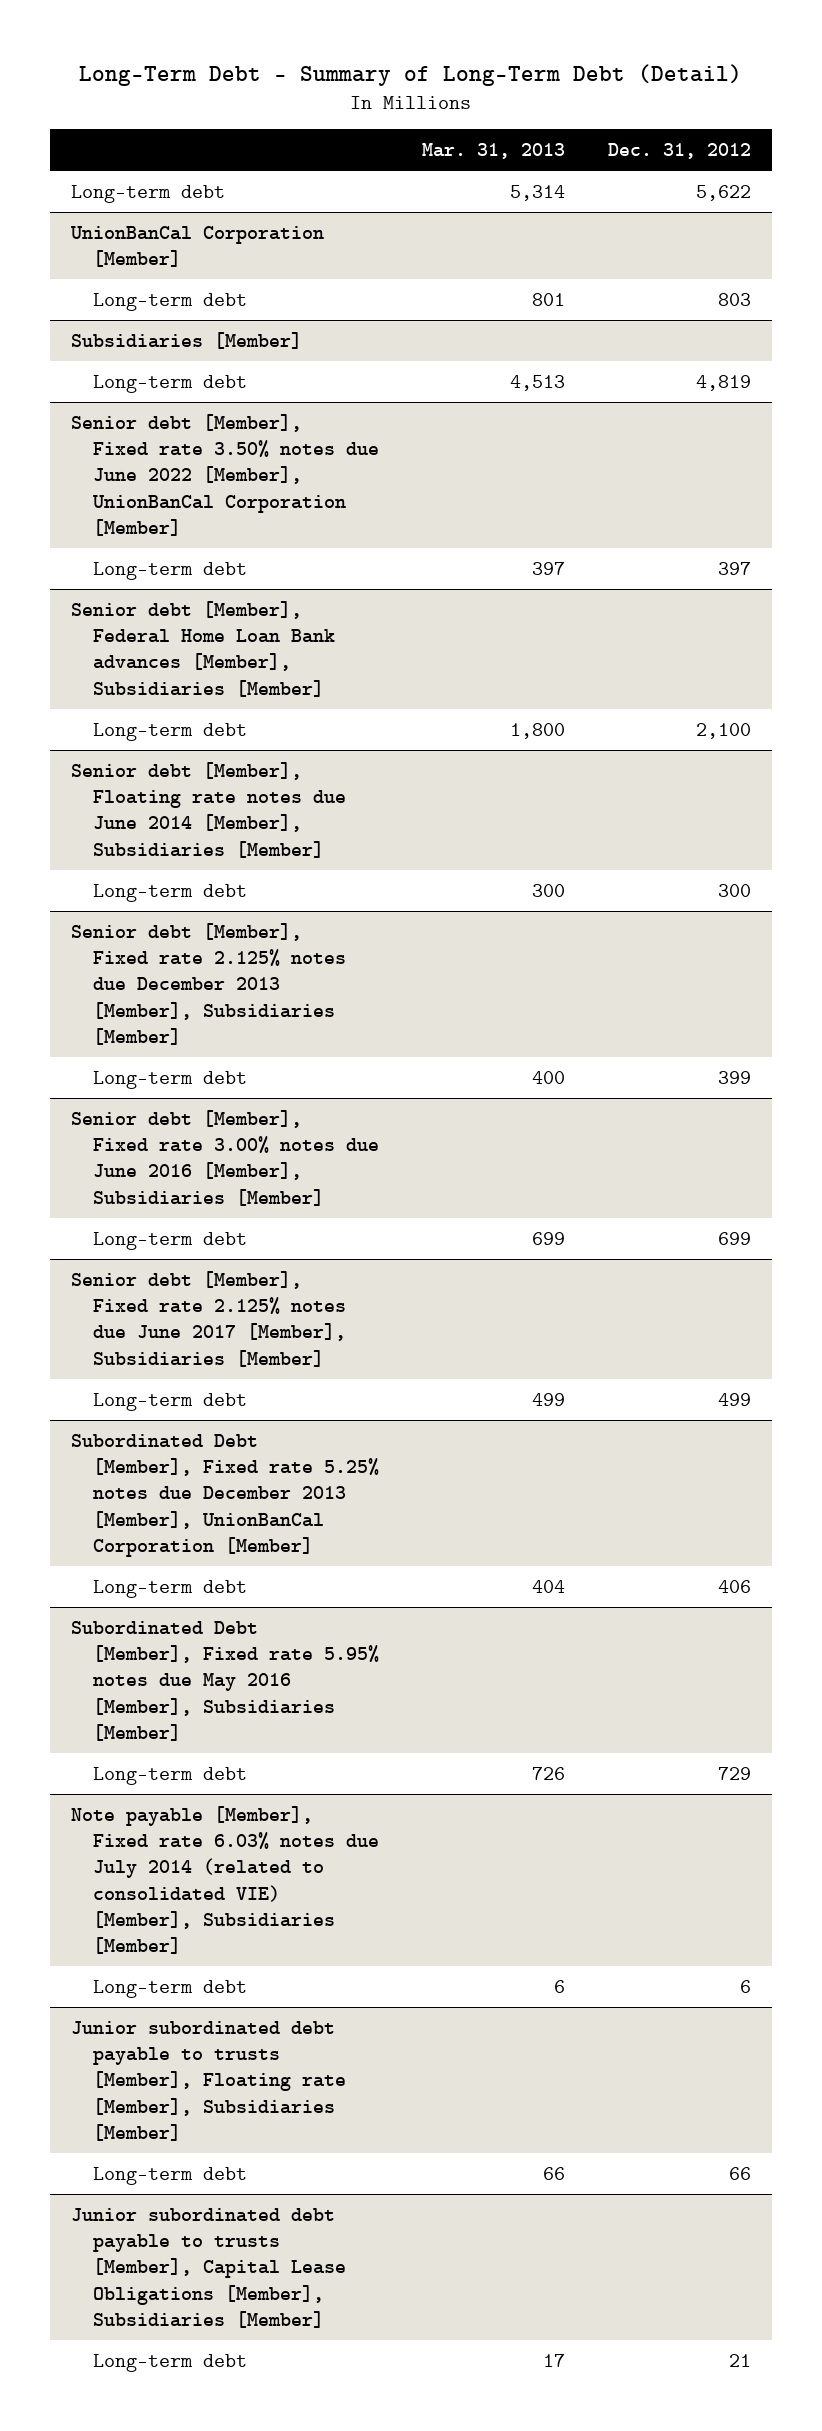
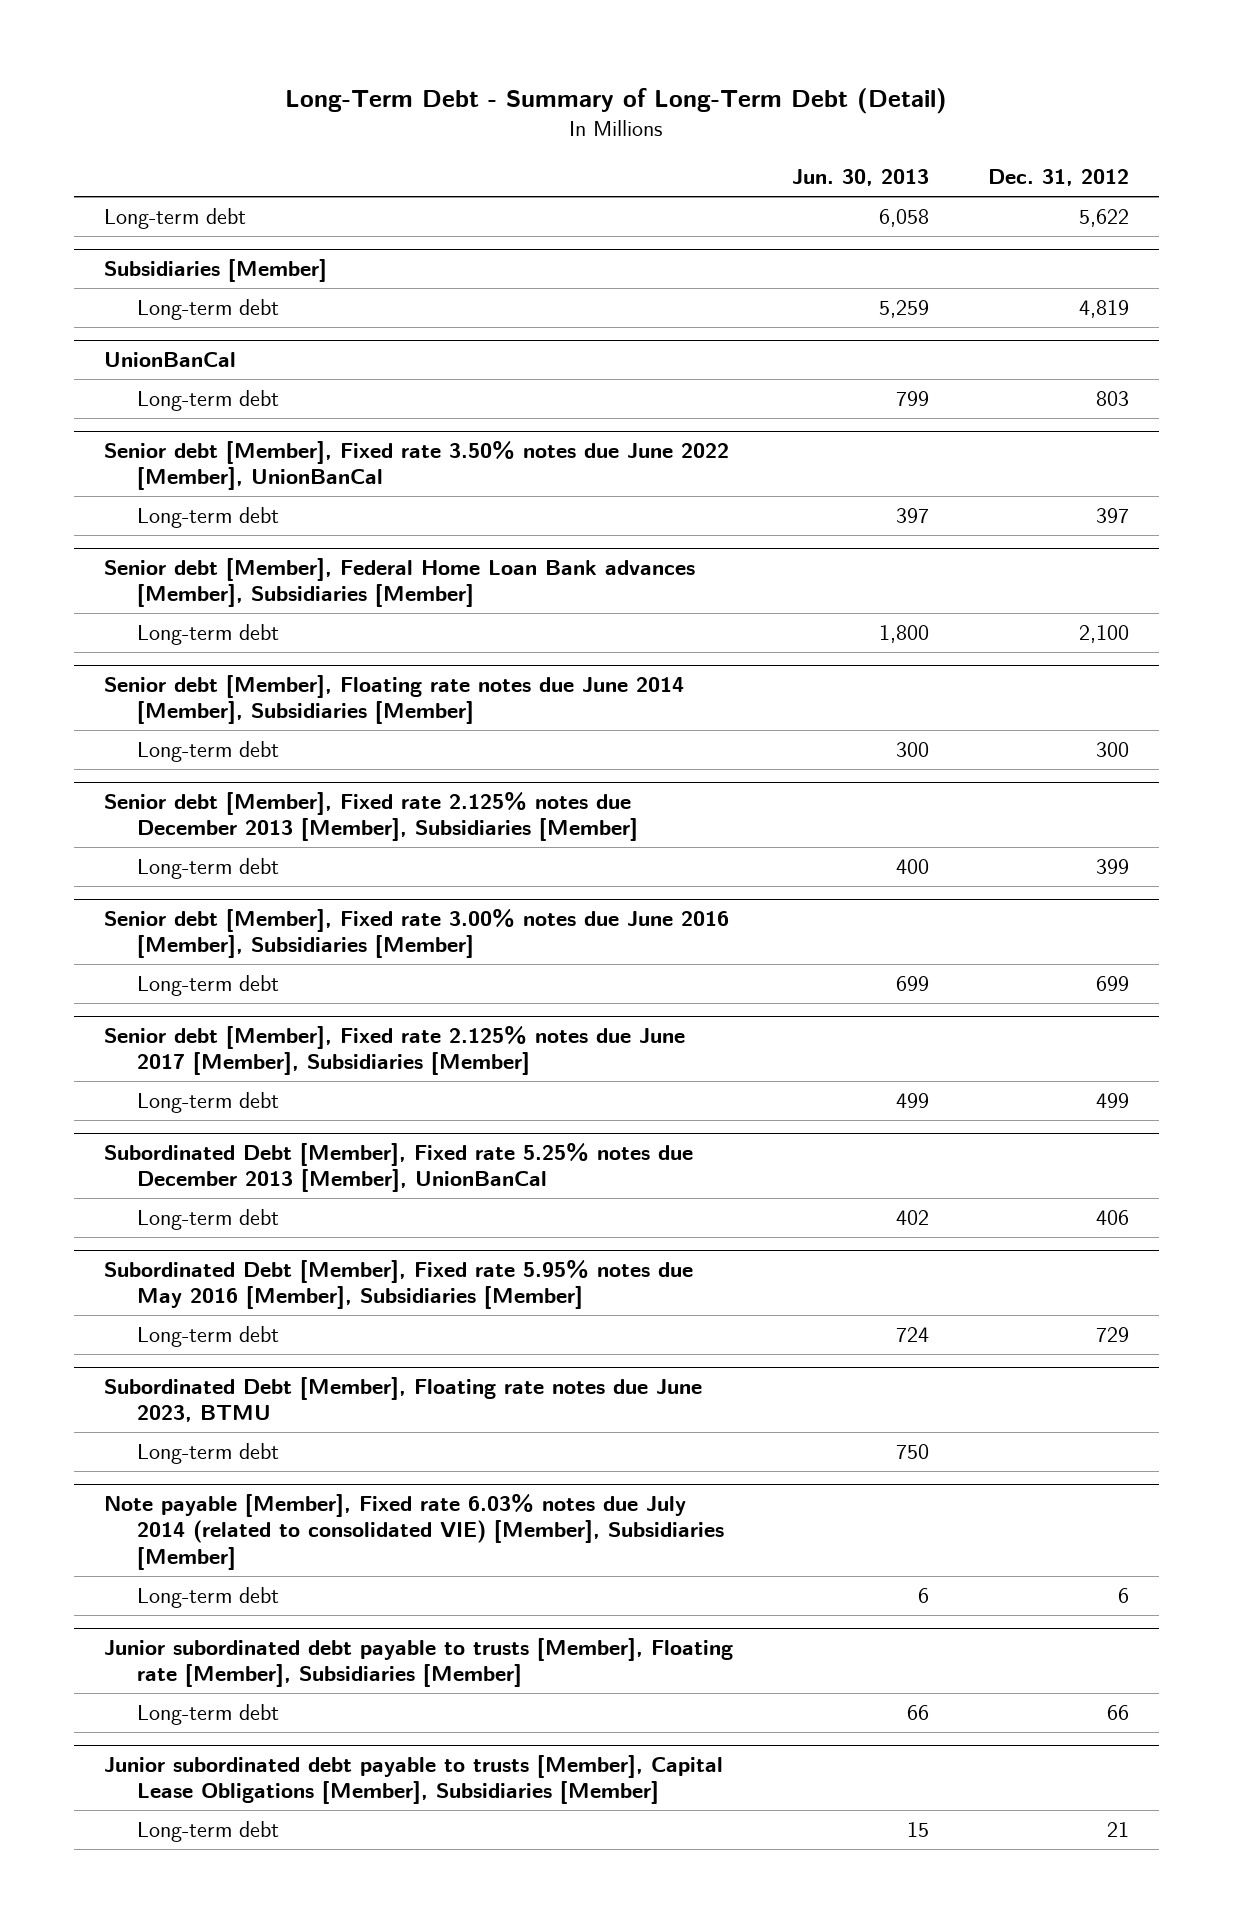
[421,143,565,160] Mar. 31, 2013 -> none
none -> [791,169,929,187] Jun. 30, 2013
[70,225,325,267] UnionBanCal Corporation [Member] -> none
[92,292,247,311] Long-term debt -> none
none -> [103,352,236,368] UnionBanCal
none -> [136,389,279,411] Long-term debt
[71,413,379,536] Senior debt [Member], Fixed rate 3.50% notes due June 2022 [Member], UnionBanCal Corporation [Member] -> [103,441,729,491] Senior debt [Member], Fixed rate 3.50% notes due June 2022 [Member], UnionBanCal
[71,1433,379,1557] Subordinated Debt [Member], Fixed rate 5.25% notes due December 2013 [Member], UnionBanCal Corporation [Member] -> [103,1143,693,1193] Subordinated Debt [Member], Fixed rate 5.25% notes due December 2013 [Member], UnionBanCal
none -> [103,1377,702,1423] Subordinated Debt [Member], Floating rate notes due June 2023, BTMU
none -> [136,1442,279,1464] Long-term debt

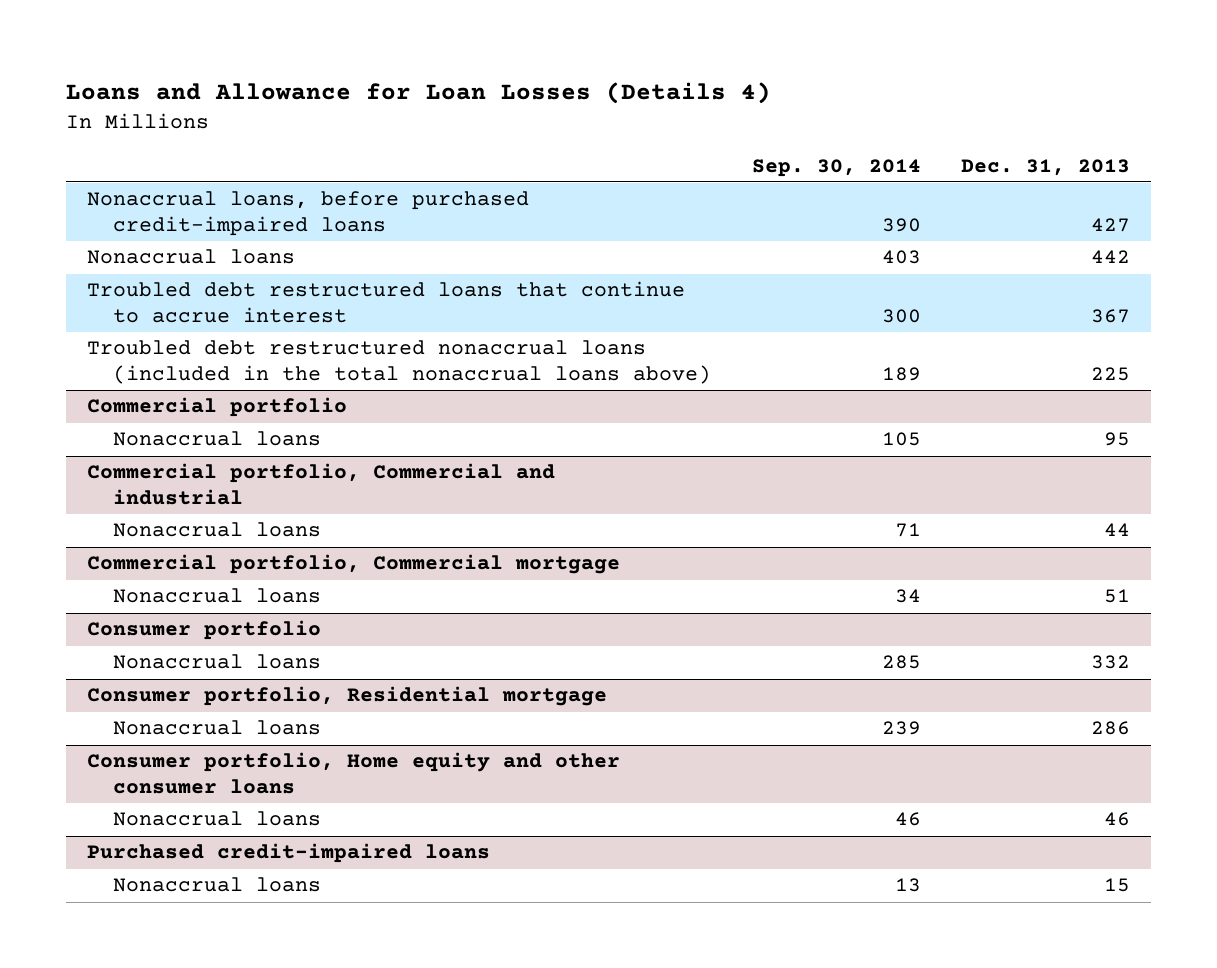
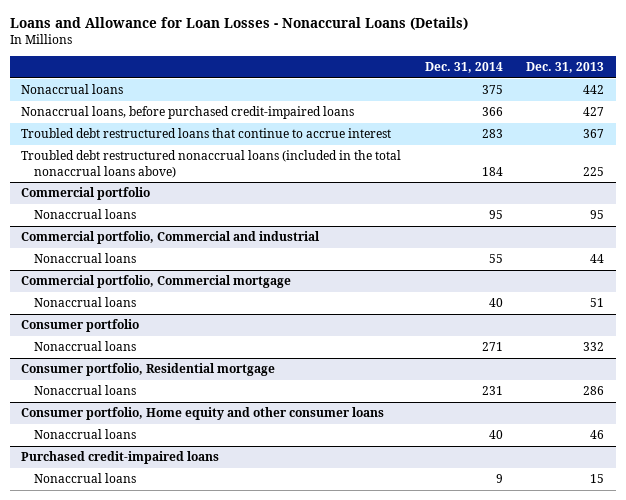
[66,82,772,105] Loans and Allowance for Loan Losses (Details 4) -> [9,17,468,31] Loans and Allowance for Loan Losses - Nonaccural Loans (Details)
[751,158,921,177] Sep. 30, 2014 -> none
none -> [424,62,503,74] Dec. 31, 2014
[86,191,529,236] Nonaccrual loans, before purchased credit-impaired loans -> [21,106,355,120] Nonaccrual loans, before purchased credit-impaired loans

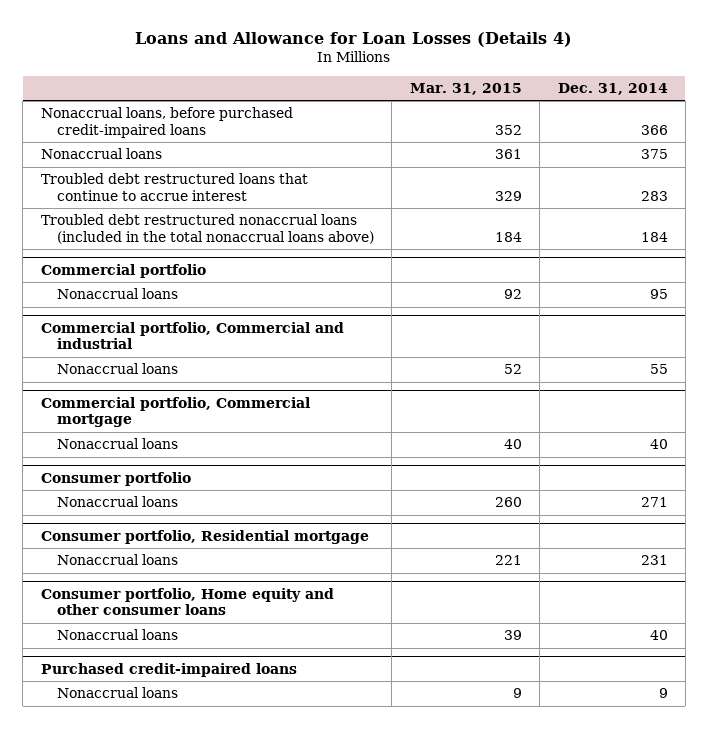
[9,17,468,31] Loans and Allowance for Loan Losses - Nonaccural Loans (Details) -> [135,31,573,47] Loans and Allowance for Loan Losses (Details 4)
[526,62,605,74] Dec. 31, 2013 -> none
none -> [409,82,522,95] Mar. 31, 2015
[21,84,124,95] Nonaccrual loans -> [40,148,162,160] Nonaccrual loans

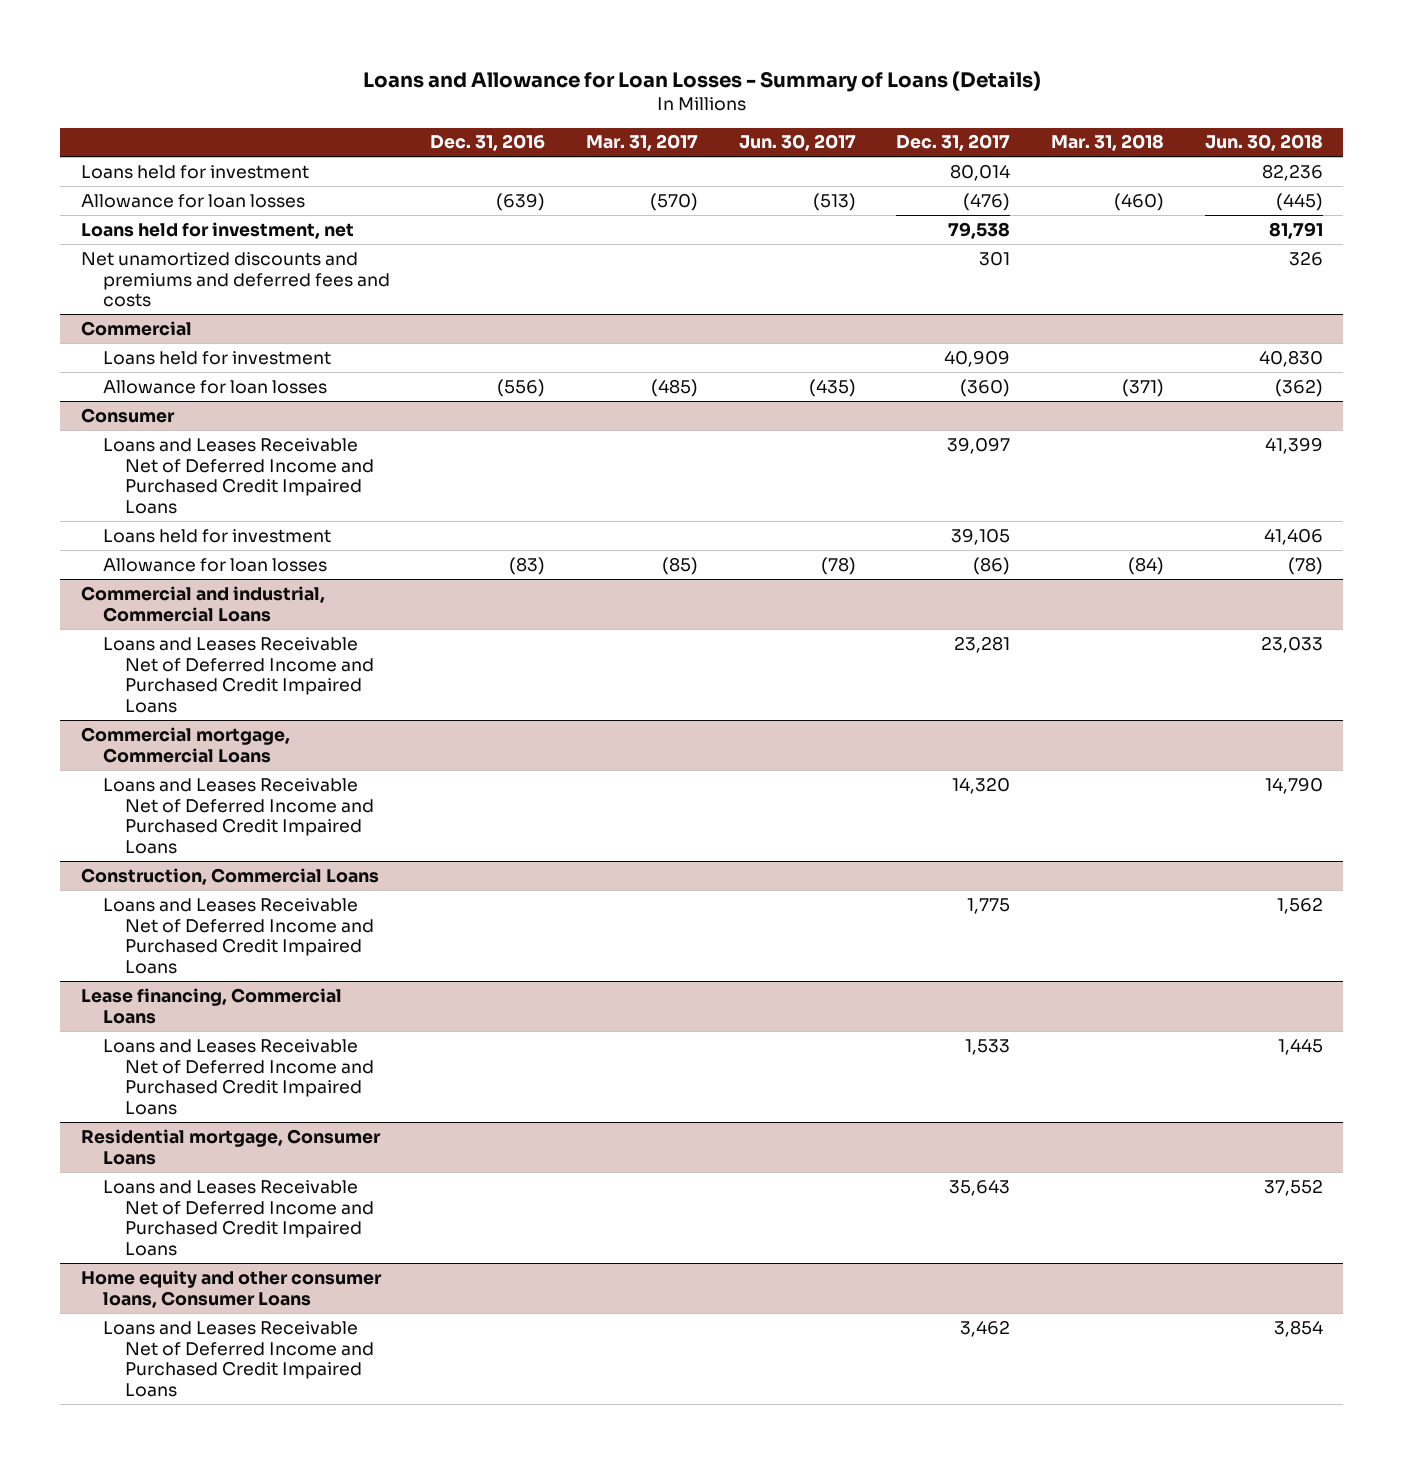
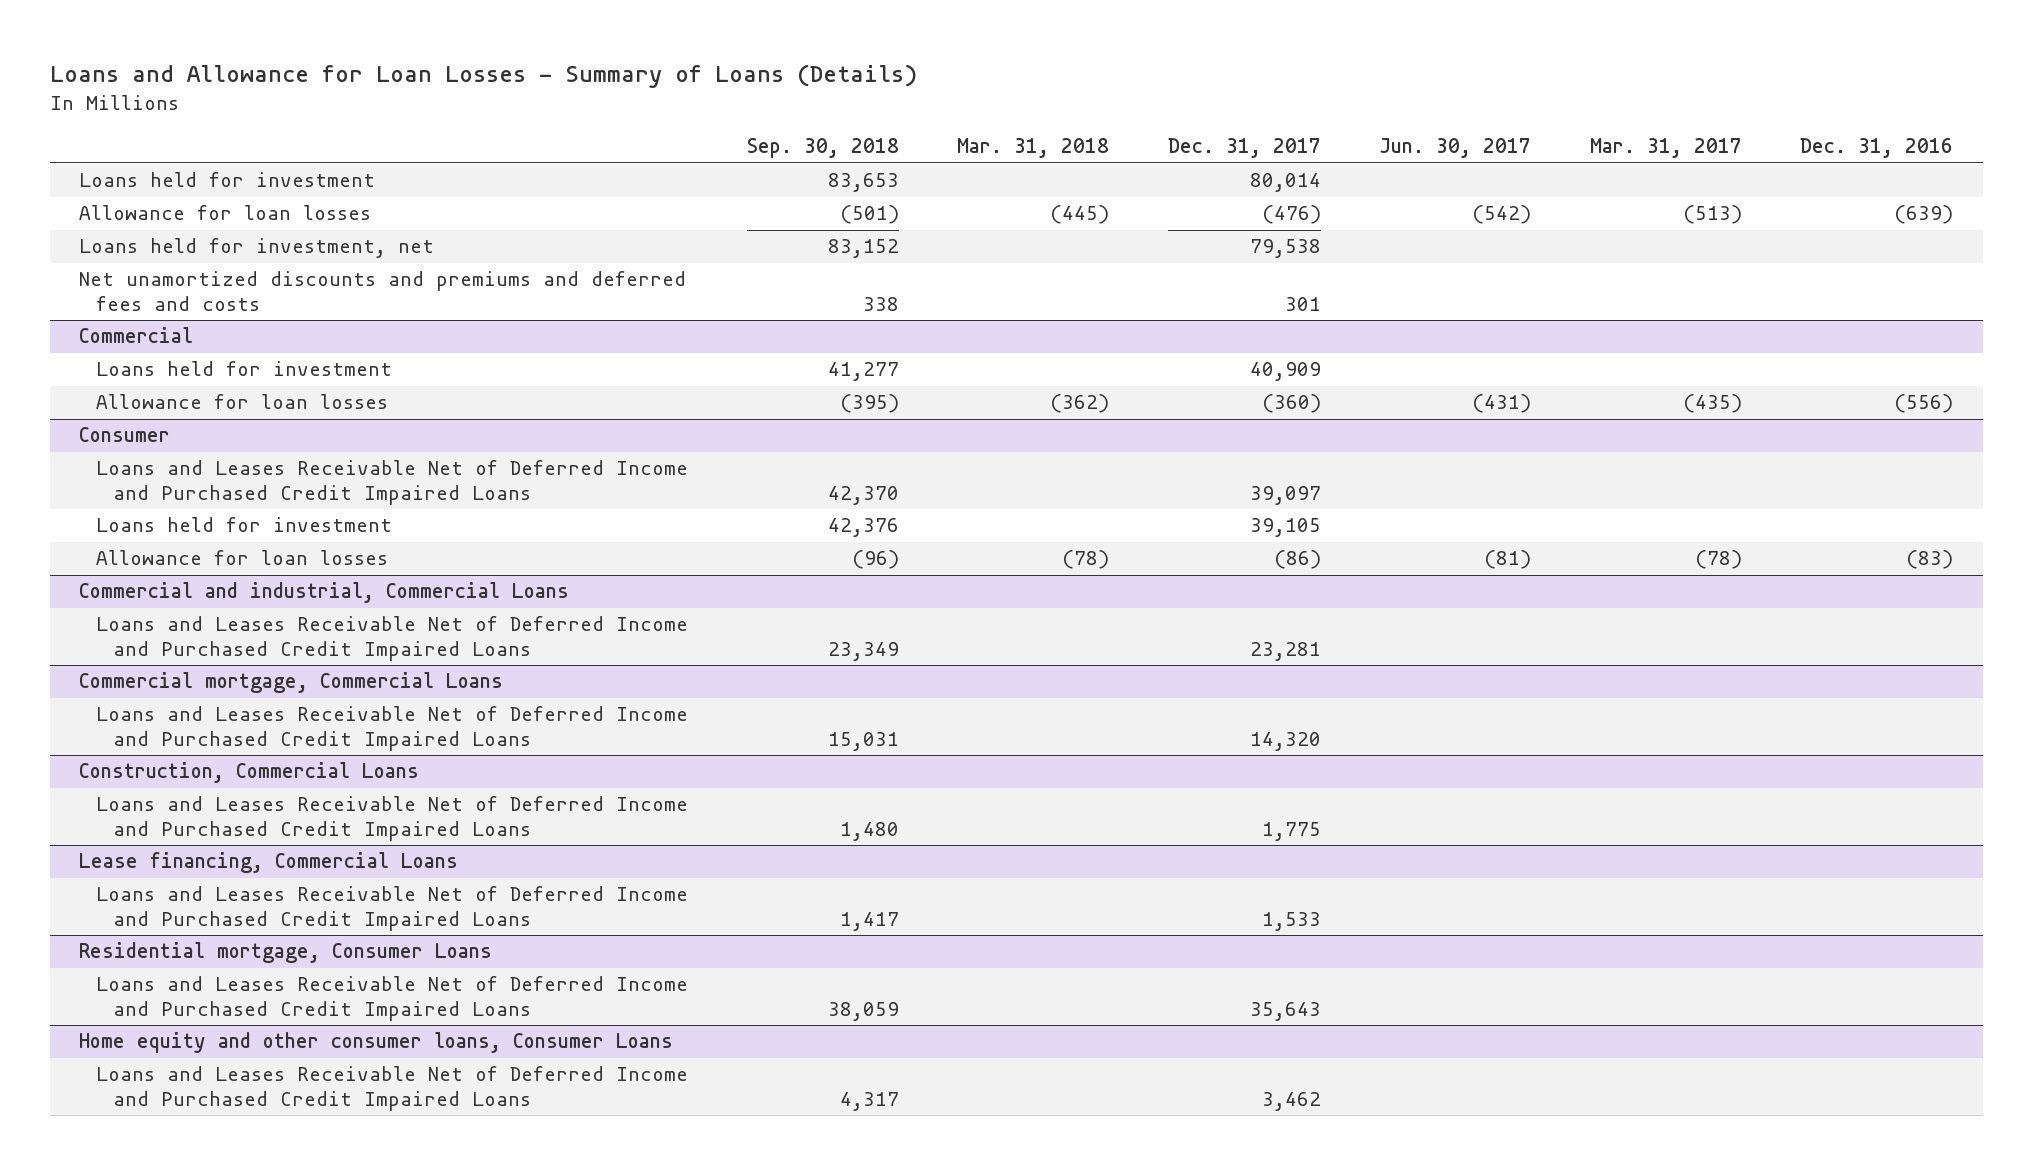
[1204,134,1323,152] Jun. 30, 2018 -> none
none -> [746,138,899,159] Sep. 30, 2018
[649,192,698,211] (570) -> [1682,205,1742,225] (513)
[812,192,856,211] (513) -> [1472,205,1532,225] (542)
[1113,192,1164,211] (460) -> [1050,205,1110,225] (445)
[650,378,698,397] (485) -> [1682,394,1742,414] (435)
[808,378,856,397] (435) -> [1472,394,1532,414] (431)
[1121,378,1164,397] (371) -> [1050,394,1110,414] (362)
[661,556,698,575] (85) -> [1694,550,1742,570] (78)
[820,556,856,575] (78) -> [1484,550,1532,570] (81)
[1127,556,1164,575] (84) -> [1062,550,1110,570] (78)

